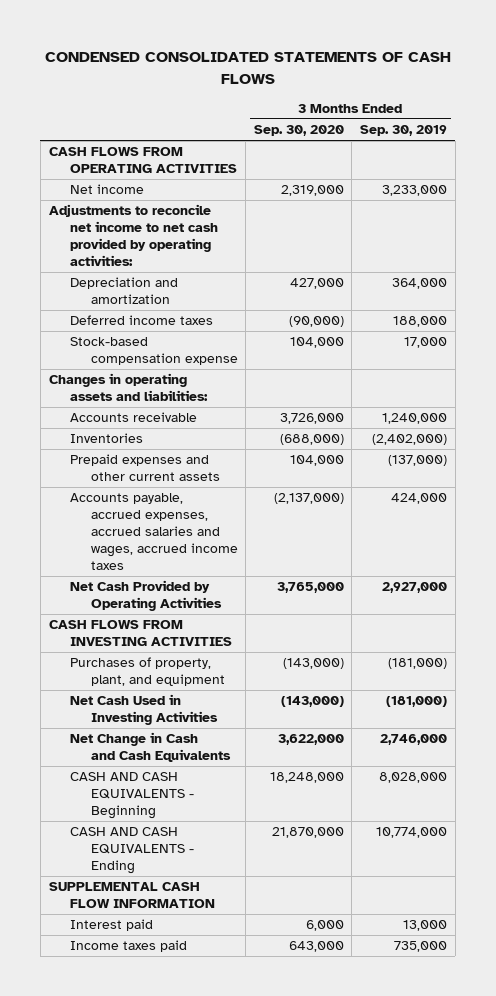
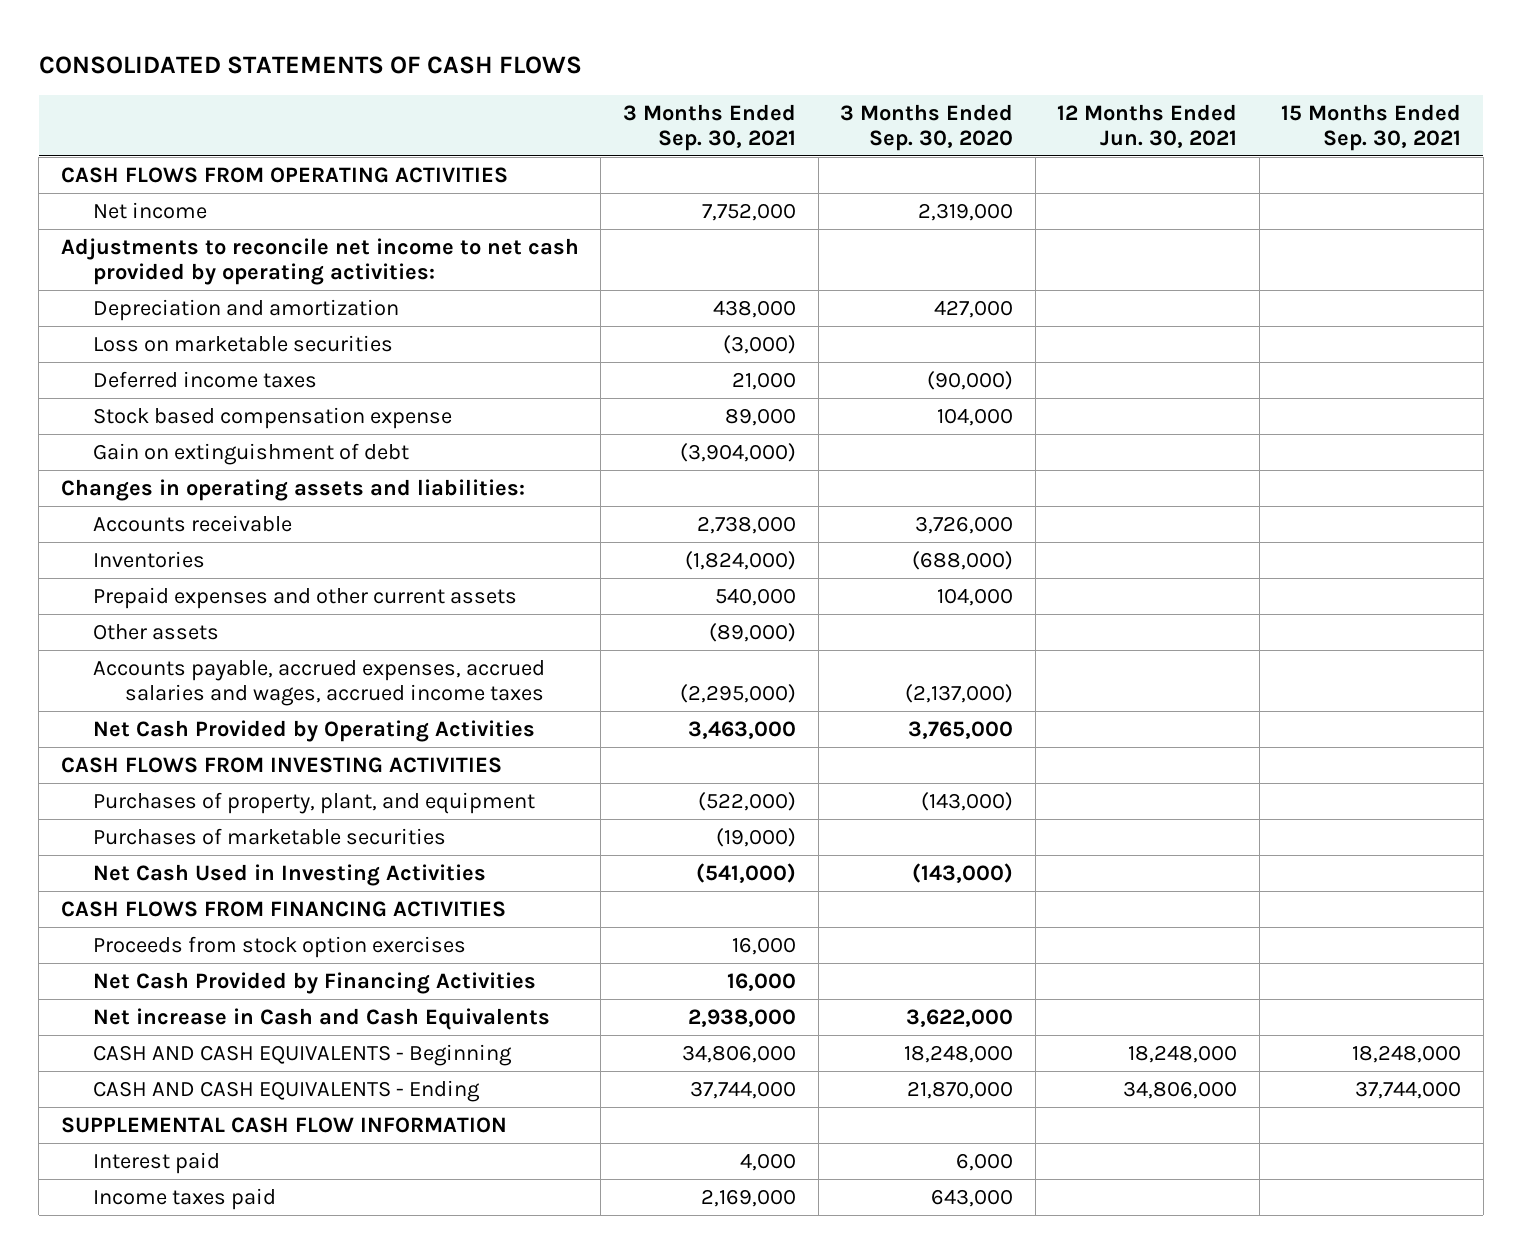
[44,52,451,84] CONDENSED CONSOLIDATED STATEMENTS OF CASH FLOWS -> [38,55,582,74] CONSOLIDATED STATEMENTS OF CASH FLOWS
[360,125,448,137] Sep. 30, 2019 -> none
none -> [622,103,796,151] 3 Months Ended Sep. 30, 2021
none -> [1057,103,1238,148] 12 Months Ended Jun. 30, 2021
none -> [1281,103,1462,151] 15 Months Ended Sep. 30, 2021
none -> [93,334,394,352] Loss on marketable securities
[69,337,238,366] Stock-based compensation expense -> [93,406,453,429] Stock based compensation expense
none -> [93,442,410,465] Gain on extinguishment of debt
none -> [93,623,220,640] Other assets
none -> [93,827,447,845] Purchases of marketable securities
none -> [60,900,506,917] CASH FLOWS FROM FINANCING ACTIVITIES
none -> [93,935,467,958] Proceeds from stock option exercises
none -> [93,971,537,994] Net Cash Provided by Financing Activities
[69,732,231,763] Net Change in Cash and Cash Equivalents -> [93,1007,551,1030] Net increase in Cash and Cash Equivalents

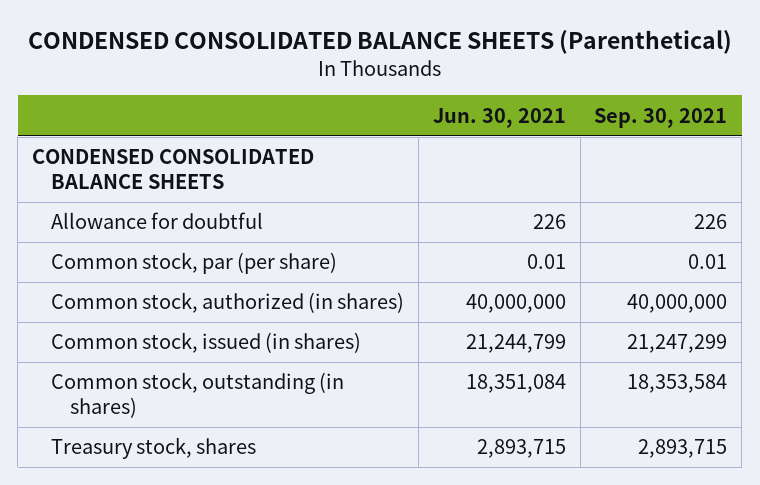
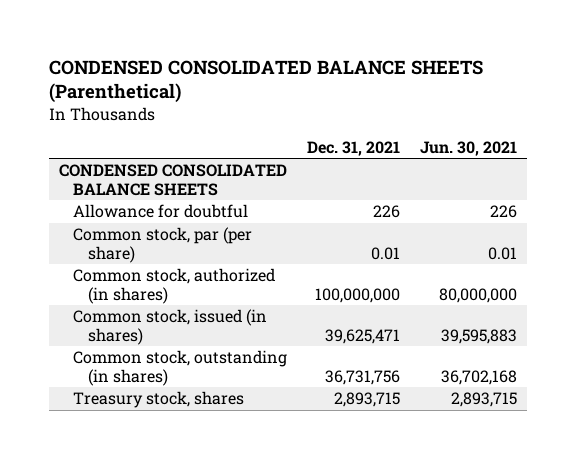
[594,107,728,128] Sep. 30, 2021 -> none
none -> [306,140,400,156] Dec. 31, 2021
[465,294,566,314] 40,000,000 -> [438,287,517,303] 80,000,000
[465,334,566,354] 21,244,799 -> [440,328,517,344] 39,595,883
[465,374,566,394] 18,351,084 -> [440,369,517,385] 36,702,168

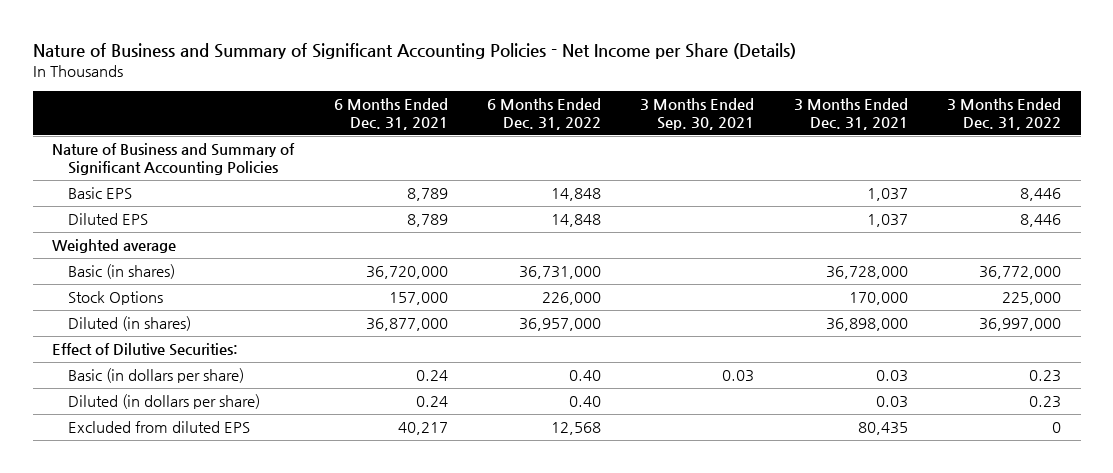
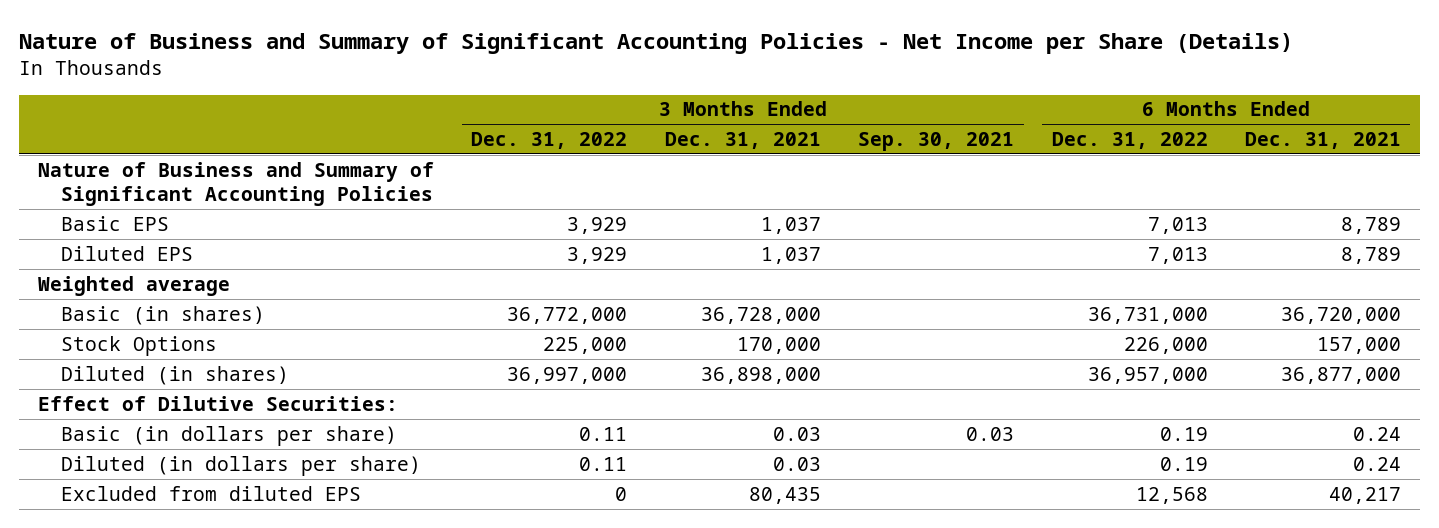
[551,188,602,202] 14,848 -> [1147,216,1208,234] 7,013
[1020,188,1062,202] 8,446 -> [567,216,628,234] 3,929
[551,214,602,228] 14,848 -> [1147,246,1208,264] 7,013
[1020,214,1062,228] 8,446 -> [567,246,628,264] 3,929
[569,370,602,382] 0.40 -> [1159,426,1208,441] 0.19
[1029,370,1062,383] 0.23 -> [579,426,628,441] 0.11
[569,396,602,408] 0.40 -> [1159,456,1208,471] 0.19
[1029,396,1062,409] 0.23 -> [579,456,628,471] 0.11

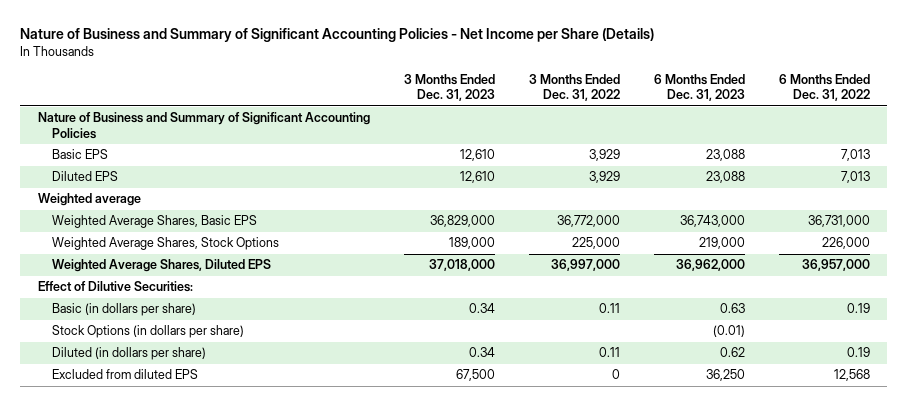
[664,131,821,149] Dec. 31, 2021 -> none
[858,131,1015,151] Sep. 30, 2021 -> none
[1244,131,1401,149] Dec. 31, 2021 -> none
none -> [403,73,495,102] 3 Months Ended Dec. 31, 2023
none -> [654,73,746,102] 6 Months Ended Dec. 31, 2023
[61,305,266,325] Basic (in shares) -> [52,215,258,229] Weighted Average Shares, Basic EPS
[61,335,218,356] Stock Options -> [52,237,280,251] Weighted Average Shares, Stock Options
[61,365,290,385] Diluted (in shares) -> [52,259,272,273] Weighted Average Shares, Diluted EPS
none -> [52,325,245,339] Stock Options (in dollars per share)

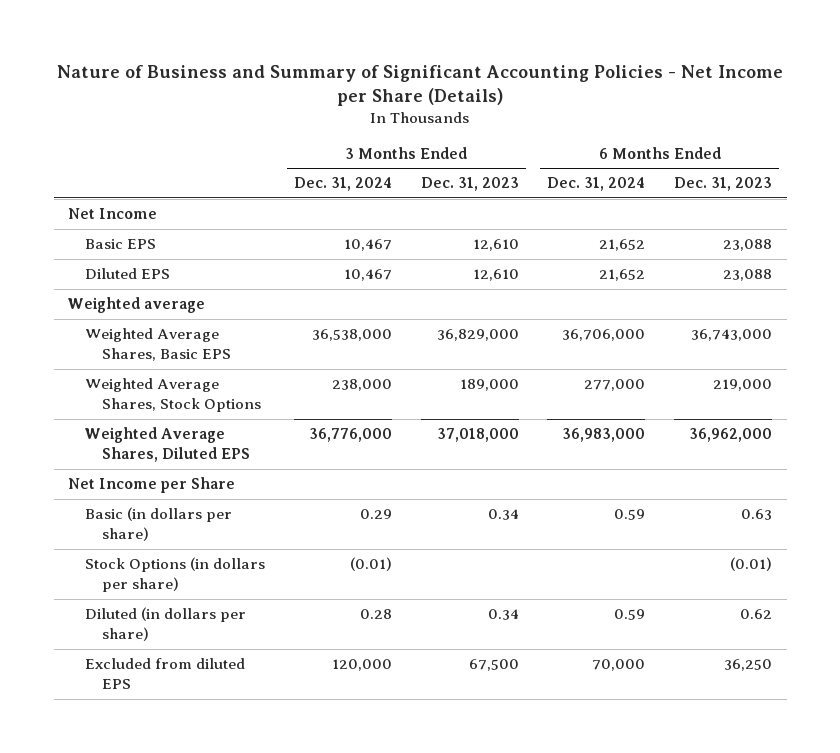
[528,73,620,102] 3 Months Ended Dec. 31, 2022 -> none
[779,73,871,102] 6 Months Ended Dec. 31, 2022 -> none
none -> [293,177,392,192] Dec. 31, 2024
none -> [547,177,646,192] Dec. 31, 2024
[37,112,370,139] Nature of Business and Summary of Significant Accounting Policies -> none
none -> [67,208,157,220] Net Income
[37,281,193,293] Effect of Dilutive Securities: -> [67,477,235,494] Net Income per Share

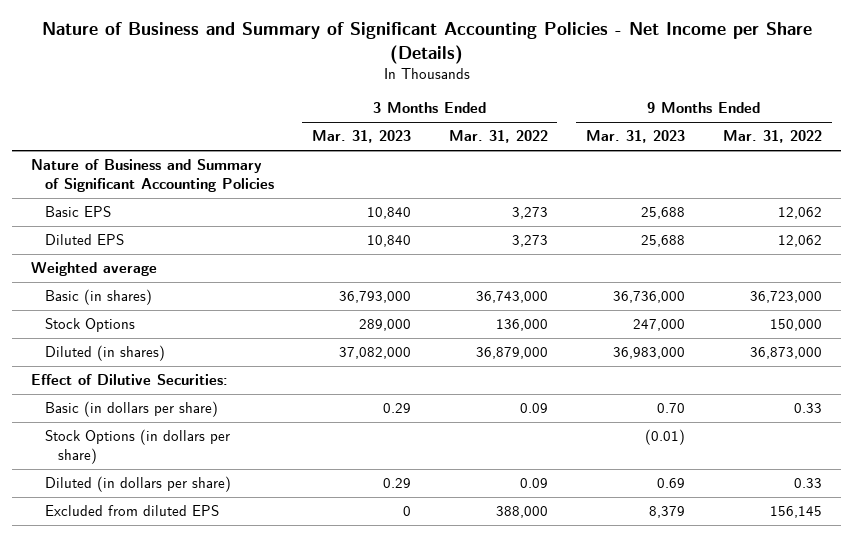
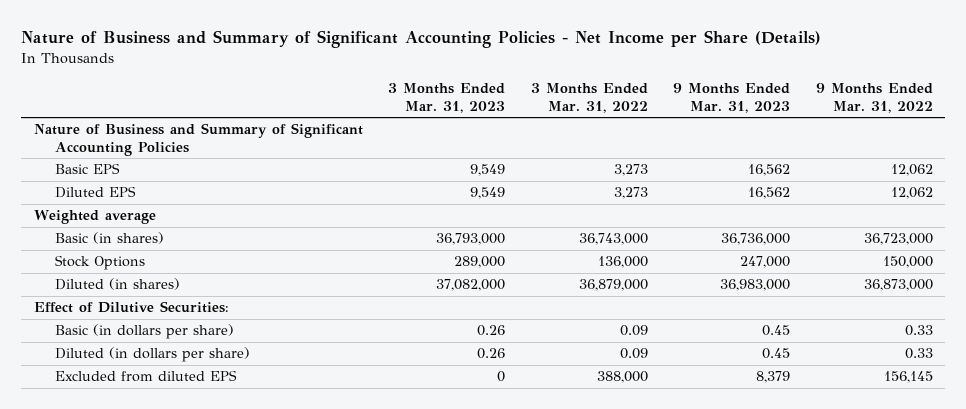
[366,207,411,220] 10,840 -> [470,164,506,177] 9,549
[640,207,685,220] 25,688 -> [748,164,791,177] 16,562
[366,235,411,248] 10,840 -> [470,187,506,200] 9,549
[640,235,685,248] 25,688 -> [748,187,791,200] 16,562
[44,429,230,464] Stock Options (in dollars per share) -> none
[382,403,411,414] 0.29 -> [477,325,506,337] 0.26
[656,403,685,414] 0.70 -> [762,325,791,337] 0.45
[382,478,411,489] 0.29 -> [477,348,506,360] 0.26
[656,478,685,489] 0.69 -> [762,348,791,360] 0.45

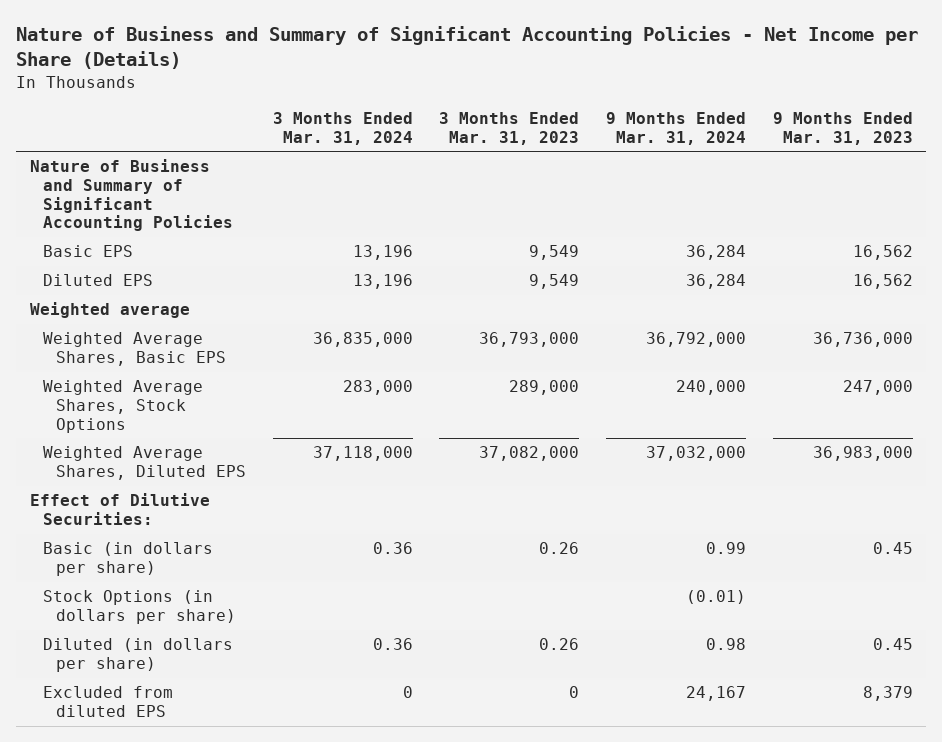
[530,83,648,113] 3 Months Ended Mar. 31, 2022 -> none
[815,83,933,113] 9 Months Ended Mar. 31, 2022 -> none
none -> [272,112,413,145] 3 Months Ended Mar. 31, 2024
none -> [605,112,746,145] 9 Months Ended Mar. 31, 2024
[54,232,164,245] Basic (in shares) -> [42,332,227,367] Weighted Average Shares, Basic EPS
[54,255,145,271] Stock Options -> [42,380,203,433] Weighted Average Shares, Stock Options
[54,278,180,291] Diluted (in shares) -> [42,446,247,481] Weighted Average Shares, Diluted EPS
none -> [42,590,237,625] Stock Options (in dollars per share)

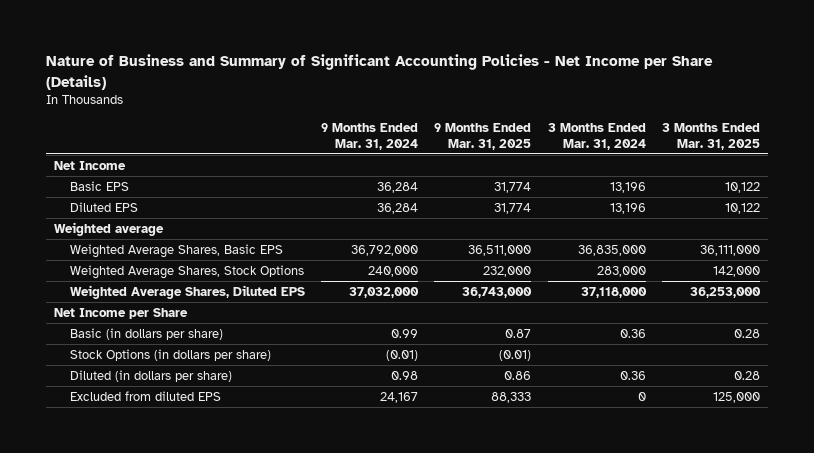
[439,112,580,145] 3 Months Ended Mar. 31, 2023 -> none
[772,112,913,145] 9 Months Ended Mar. 31, 2023 -> none
none -> [434,123,532,150] 9 Months Ended Mar. 31, 2025
none -> [661,123,760,150] 3 Months Ended Mar. 31, 2025
[29,159,233,232] Nature of Business and Summary of Significant Accounting Policies -> none
none -> [53,160,126,170] Net Income
[29,493,210,526] Effect of Dilutive Securities: -> [53,307,188,319] Net Income per Share

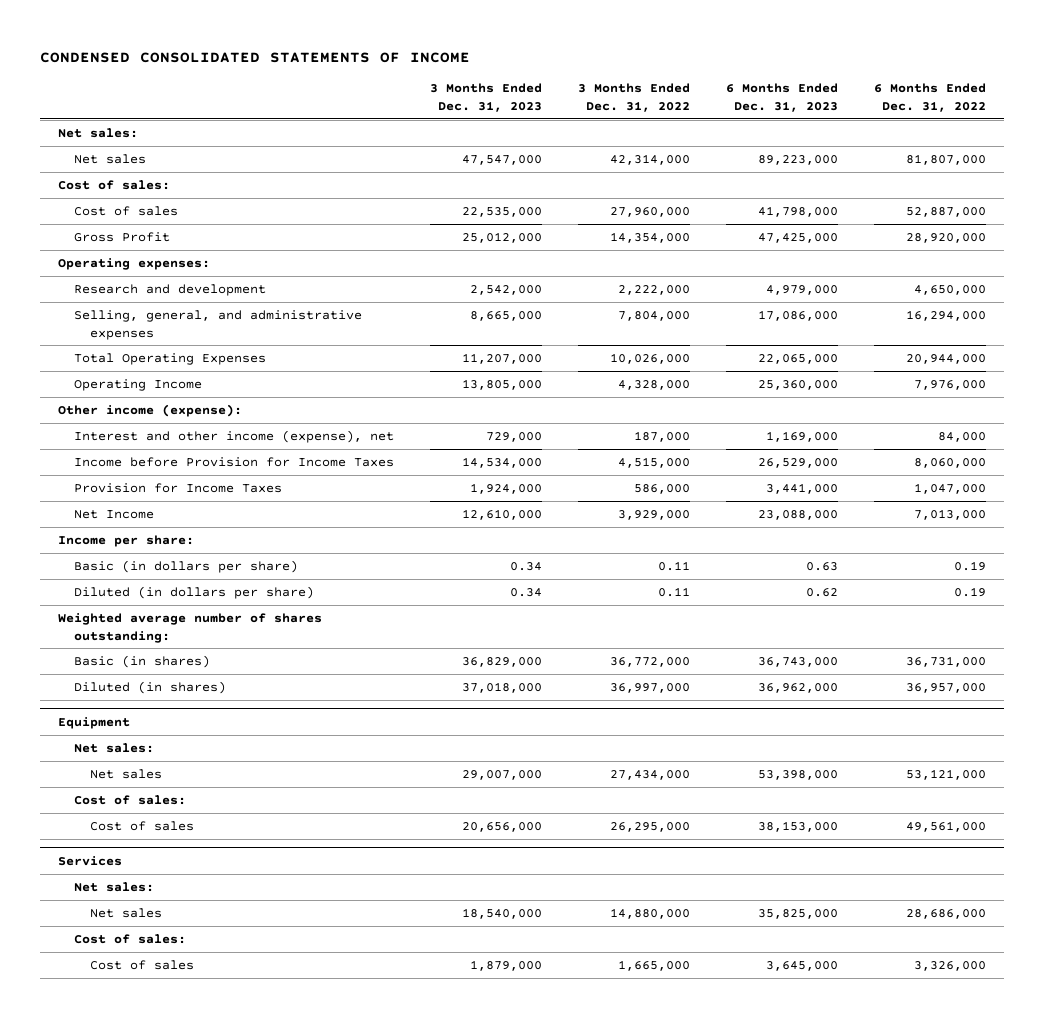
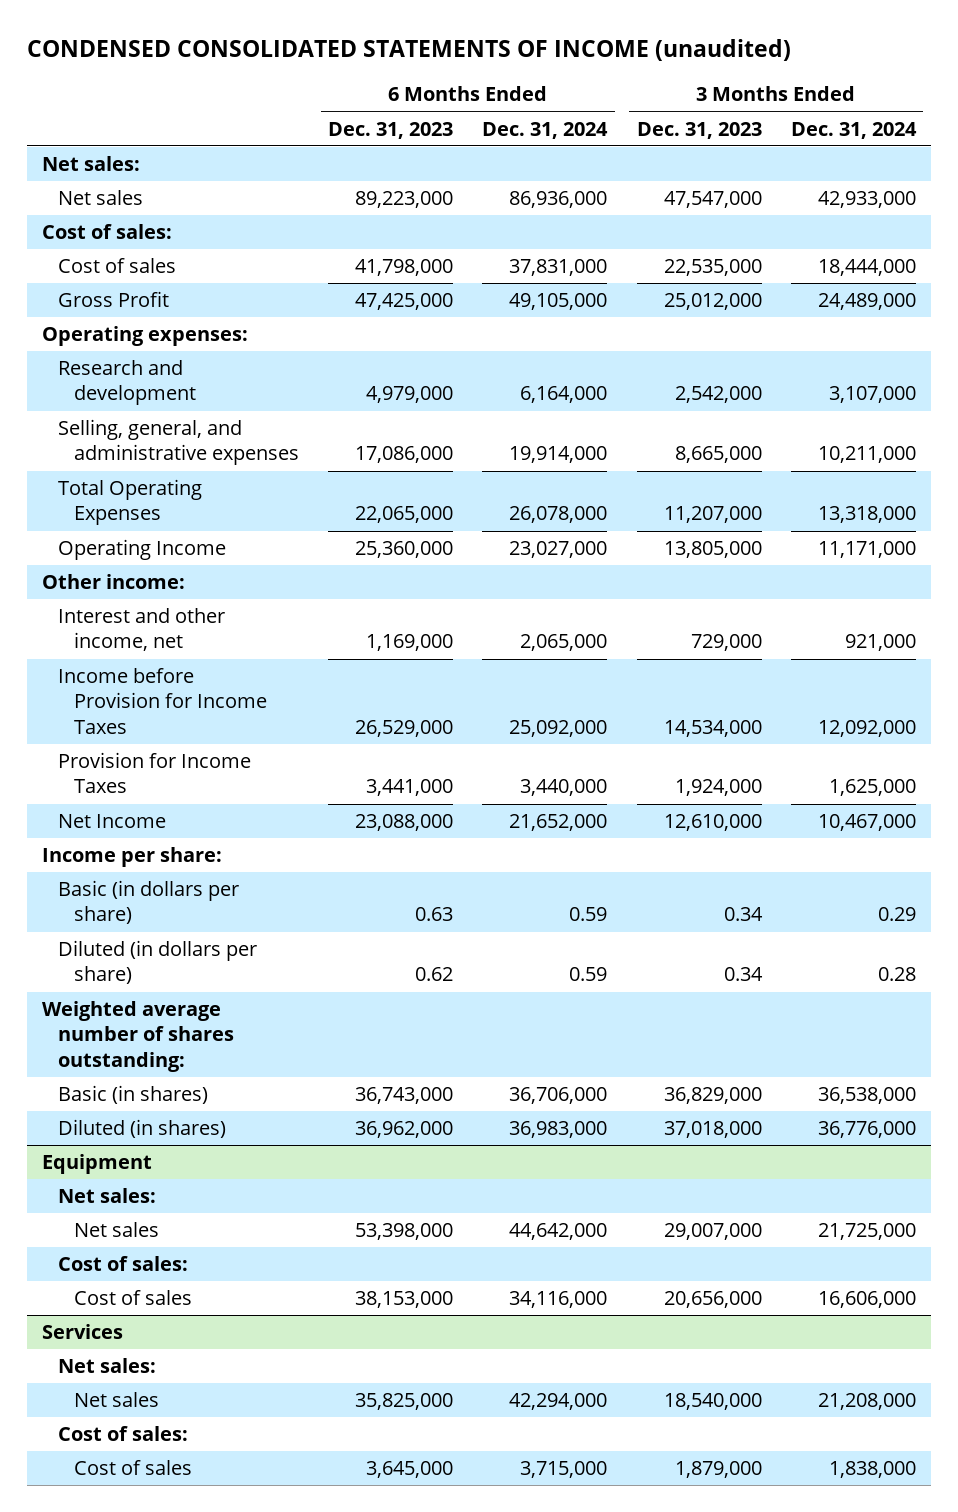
[40,51,471,63] CONDENSED CONSOLIDATED STATEMENTS OF INCOME -> [27,39,792,62] CONDENSED CONSOLIDATED STATEMENTS OF INCOME (unaudited)
[577,83,690,112] 3 Months Ended Dec. 31, 2022 -> none
[873,83,986,112] 6 Months Ended Dec. 31, 2022 -> none
none -> [482,121,609,139] Dec. 31, 2024
none -> [790,121,917,139] Dec. 31, 2024
[58,403,243,417] Other income (expense): -> [41,574,185,590] Other income:
[74,429,395,443] Interest and other income (expense), net -> [57,608,225,652] Interest and other income, net

